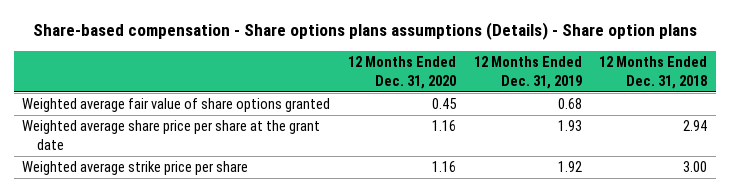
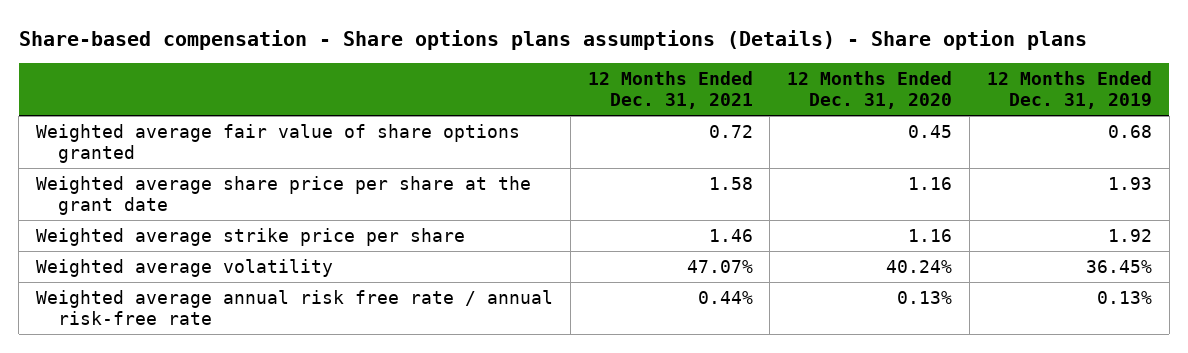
[599,56,708,89] 12 Months Ended Dec. 31, 2018 -> none
none -> [587,70,753,110] 12 Months Ended Dec. 31, 2021
none -> [36,258,334,277] Weighted average volatility
none -> [36,289,554,326] Weighted average annual risk free rate / annual risk-free rate

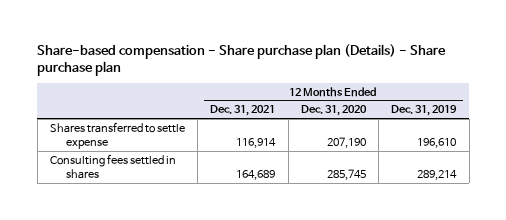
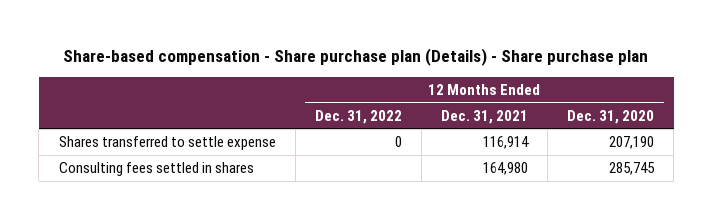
[391,105,458,117] Dec. 31, 2019 -> none
none -> [314,109,402,124] Dec. 31, 2022
[236,169,276,180] 164,689 -> [482,162,528,176] 164,980

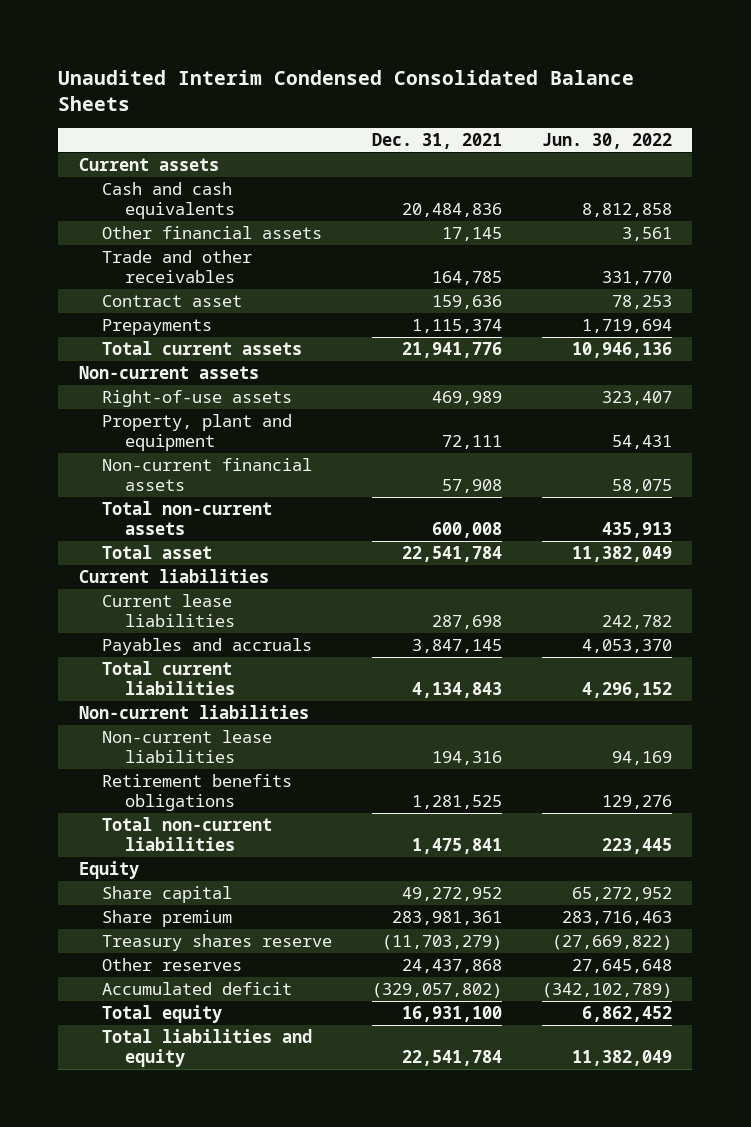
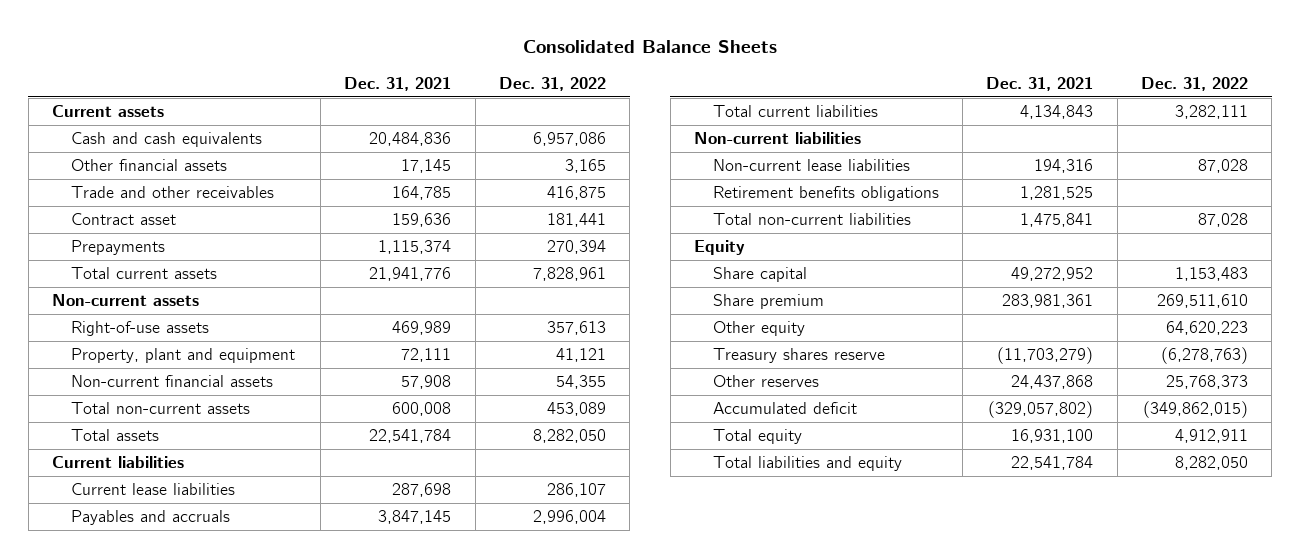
[58,69,635,111] Unaudited Interim Condensed Consolidated Balance Sheets -> [522,40,777,54] Consolidated Balance Sheets
[542,133,673,150] Jun. 30, 2022 -> none
none -> [498,76,606,91] Dec. 31, 2022
[101,545,212,560] Total asset -> [70,429,159,442] Total assets
none -> [712,321,805,337] Other equity

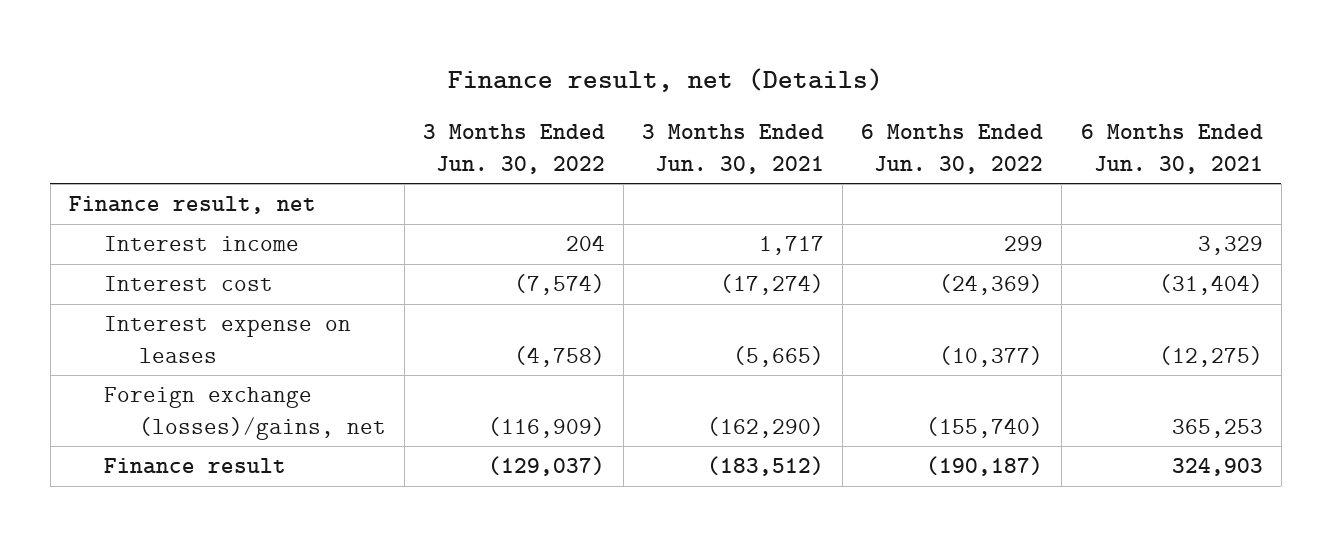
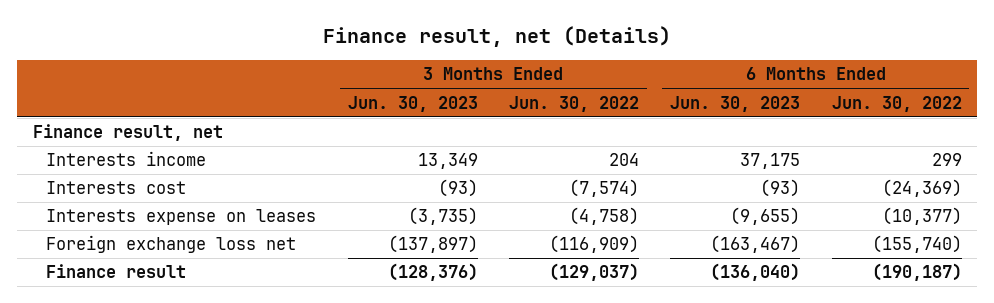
[642,124,825,174] 3 Months Ended Jun. 30, 2021 -> none
[1080,124,1263,174] 6 Months Ended Jun. 30, 2021 -> none
none -> [347,95,478,112] Jun. 30, 2023
none -> [670,95,801,112] Jun. 30, 2023
[103,236,299,252] Interest income -> [46,151,207,167] Interests income
[103,276,273,292] Interest cost -> [46,181,187,195] Interests cost
[103,316,351,363] Interest expense on leases -> [46,209,317,226] Interests expense on leases
[103,387,387,440] Foreign exchange (losses)/gains, net -> [46,235,297,254] Foreign exchange loss net

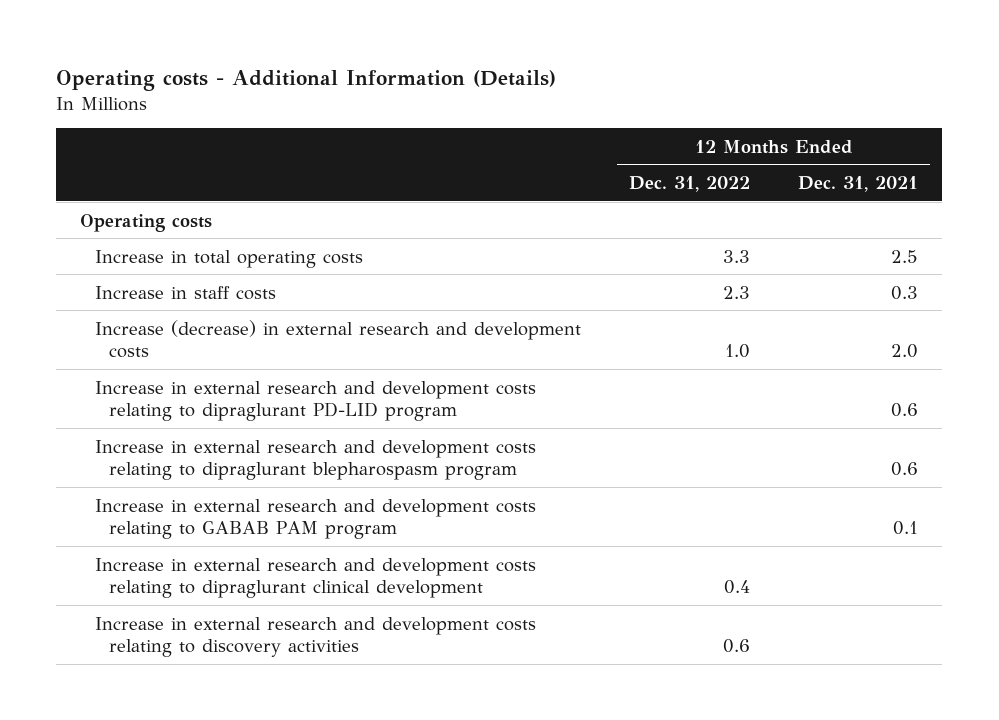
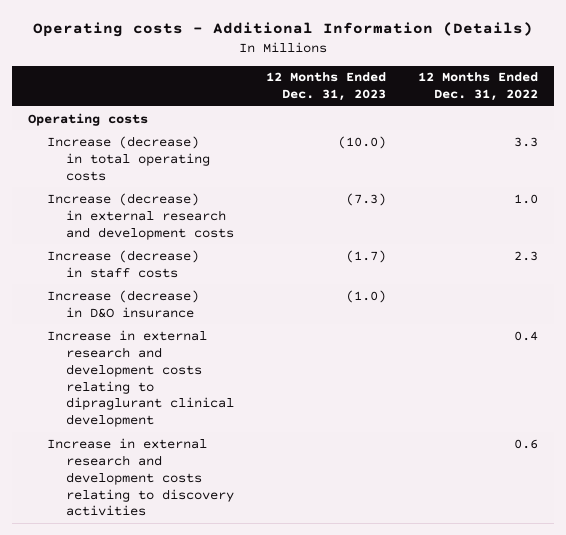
[798,175,919,192] Dec. 31, 2021 -> none
none -> [266,72,387,102] 12 Months Ended Dec. 31, 2023
[94,285,276,300] Increase in staff costs -> none
[94,249,363,268] Increase in total operating costs -> [46,135,211,181] Increase (decrease) in total operating costs
[94,380,536,422] Increase in external research and development costs relating to dipraglurant PD-LID program -> none
[94,439,536,481] Increase in external research and development costs relating to dipraglurant blepharospasm program -> none
[94,498,536,540] Increase in external research and development costs relating to GABAB PAM program -> none
none -> [46,249,199,278] Increase (decrease) in staff costs
none -> [46,289,199,318] Increase (decrease) in D&O insurance

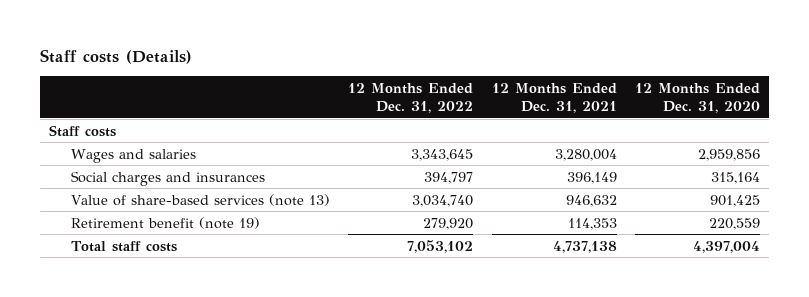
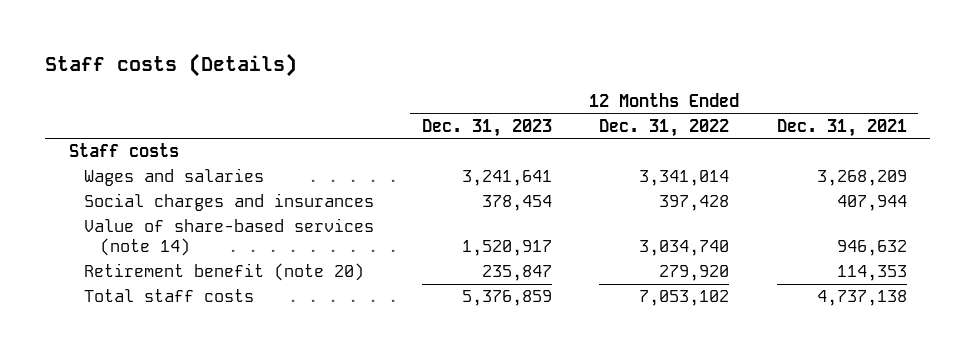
[635,83,761,114] 12 Months Ended Dec. 31, 2020 -> none
none -> [421,118,552,137] Dec. 31, 2023
[411,148,474,161] 3,343,645 -> [639,170,730,187] 3,341,014
[554,148,617,161] 3,280,004 -> [816,170,907,187] 3,268,209
[424,171,474,184] 394,797 -> [659,195,730,212] 397,428
[566,171,617,184] 396,149 -> [836,195,907,212] 407,944
[71,193,331,206] Value of share-based services (note 13) -> [84,218,375,257] Value of share-based services (note 14)
[71,216,261,229] Retirement benefit (note 19) -> [84,263,365,282] Retirement benefit (note 20)

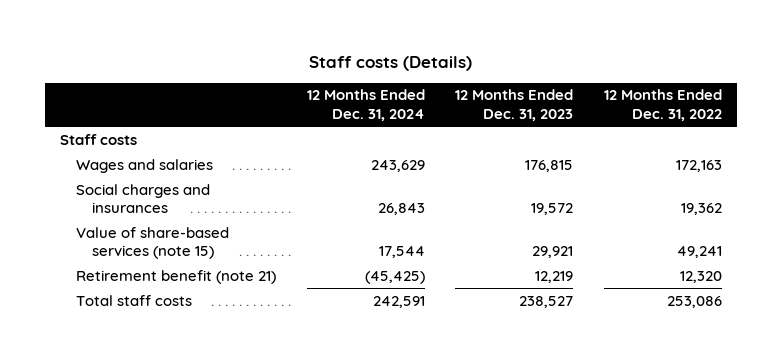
[776,118,907,137] Dec. 31, 2021 -> none
none -> [306,89,425,122] 12 Months Ended Dec. 31, 2024
[461,170,552,187] 3,241,641 -> [525,159,574,172] 176,815
[639,170,730,187] 3,341,014 -> [675,159,722,172] 172,163
[481,195,552,212] 378,454 -> [531,203,574,216] 19,572
[659,195,730,212] 397,428 -> [680,203,722,216] 19,362
[84,218,375,257] Value of share-based services (note 14) -> [76,226,230,260] Value of share-based services (note 15)
[461,240,552,257] 1,520,917 -> [532,246,574,259] 29,921
[639,240,730,257] 3,034,740 -> [676,246,722,259] 49,241
[84,263,365,282] Retirement benefit (note 20) -> [76,269,277,284] Retirement benefit (note 21)
[481,265,552,282] 235,847 -> [535,270,574,283] 12,219
[659,265,730,282] 279,920 -> [679,270,722,283] 12,320
[461,290,552,307] 5,376,859 -> [519,295,574,308] 238,527
[639,290,730,307] 7,053,102 -> [666,295,722,308] 253,086

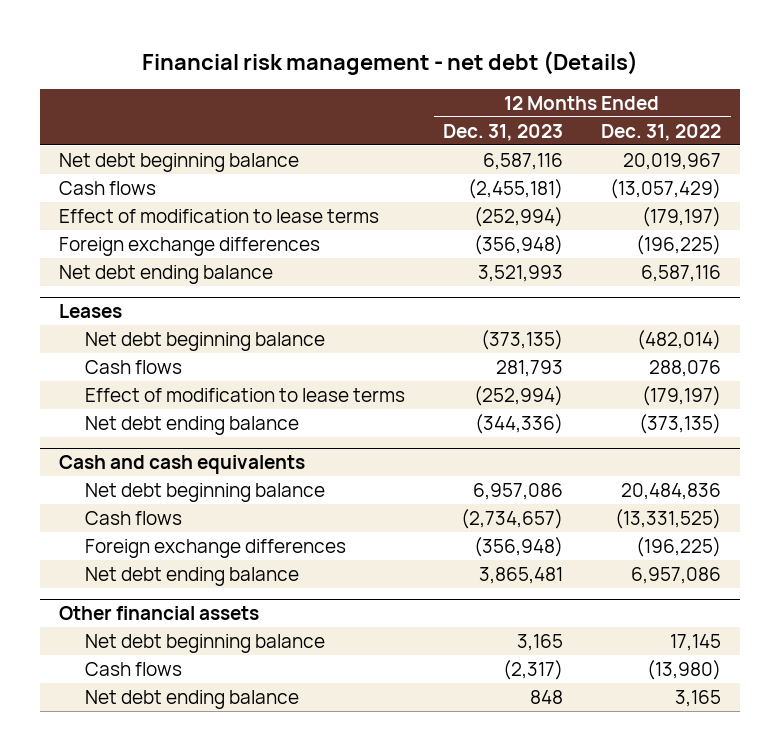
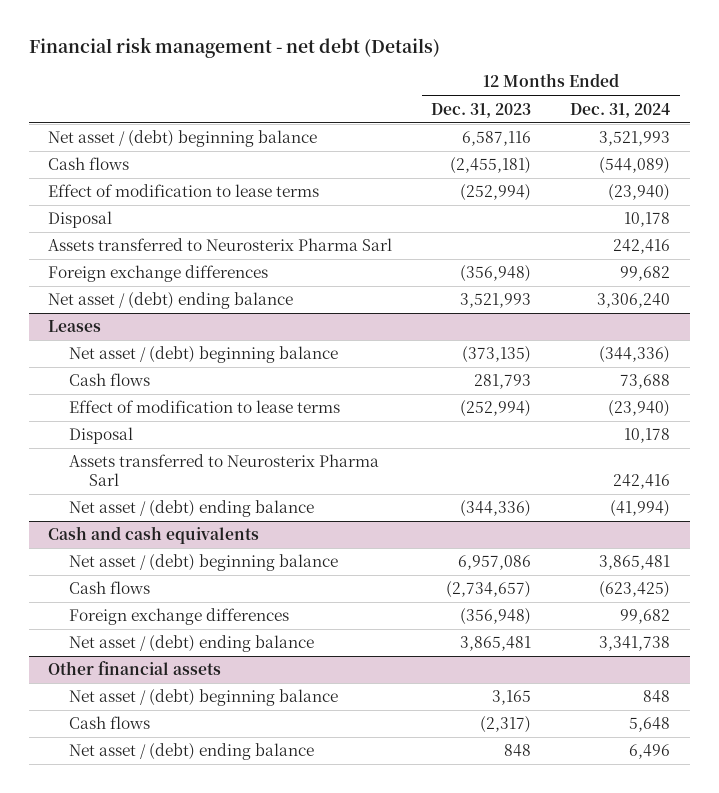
[601,123,722,141] Dec. 31, 2022 -> none
none -> [570,102,671,118] Dec. 31, 2024
[59,152,300,172] Net debt beginning balance -> [48,130,318,148] Net asset / (debt) beginning balance
none -> [48,211,113,229] Disposal
none -> [48,238,393,252] Assets transferred to Neurosterix Pharma Sarl
[59,264,274,284] Net debt ending balance -> [48,292,294,310] Net asset / (debt) ending balance
[84,331,325,351] Net debt beginning balance -> [68,346,338,364] Net asset / (debt) beginning balance
none -> [68,427,133,445] Disposal
none -> [68,454,379,486] Assets transferred to Neurosterix Pharma Sarl
[84,415,299,435] Net debt ending balance -> [68,500,314,518] Net asset / (debt) ending balance
[84,482,325,502] Net debt beginning balance -> [68,554,338,572] Net asset / (debt) beginning balance
[84,566,299,586] Net debt ending balance -> [68,635,314,653] Net asset / (debt) ending balance
[84,633,325,653] Net debt beginning balance -> [68,689,338,707] Net asset / (debt) beginning balance
[84,689,299,709] Net debt ending balance -> [68,743,314,761] Net asset / (debt) ending balance

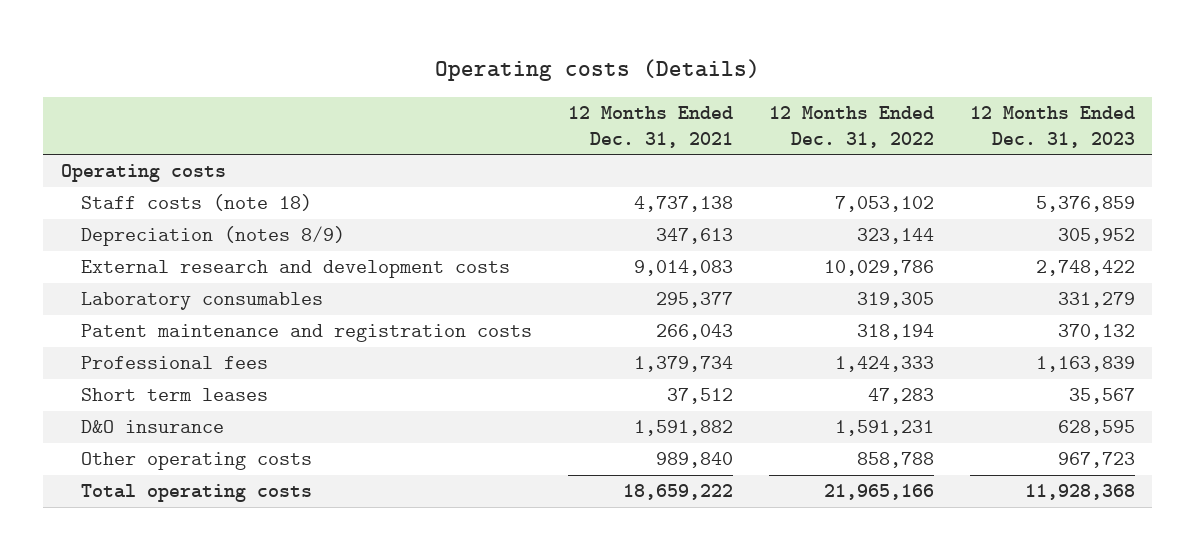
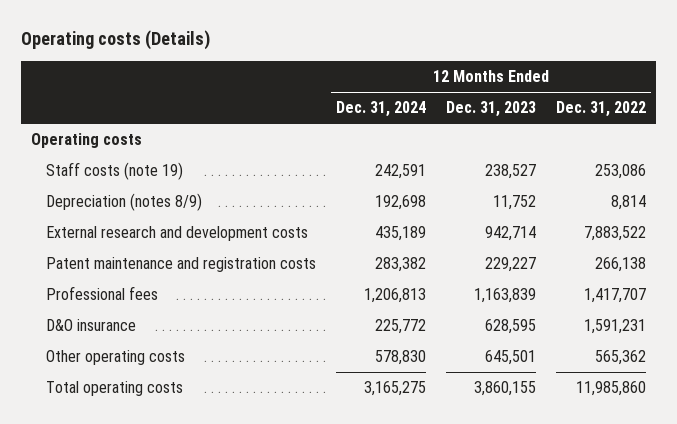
[567,106,733,148] 12 Months Ended Dec. 31, 2021 -> none
none -> [336,101,427,118] Dec. 31, 2024
[81,292,324,311] Laboratory consumables -> none
[81,388,269,402] Short term leases -> none
[81,194,313,212] Staff costs (note 18) -> [46,162,184,181] Staff costs (note 19)
[834,196,934,213] 7,053,102 -> [594,164,646,180] 253,086
[1035,196,1135,213] 5,376,859 -> [485,164,537,180] 238,527
[856,228,934,245] 323,144 -> [610,195,646,211] 8,814
[1057,228,1135,245] 305,952 -> [493,195,537,211] 11,752
[823,260,934,277] 10,029,786 -> [583,226,646,242] 7,883,522
[1035,260,1135,277] 2,748,422 -> [485,226,537,242] 942,714
[856,324,934,341] 318,194 -> [594,257,646,273] 266,138
[1057,324,1135,341] 370,132 -> [485,257,537,273] 229,227
[834,356,934,373] 1,424,333 -> [583,288,646,304] 1,417,707
[856,452,934,469] 858,788 -> [594,350,646,366] 565,362
[1057,452,1135,469] 967,723 -> [485,350,537,366] 645,501
[823,484,934,501] 21,965,166 -> [575,381,646,397] 11,985,860
[1024,484,1135,501] 11,928,368 -> [474,381,537,397] 3,860,155

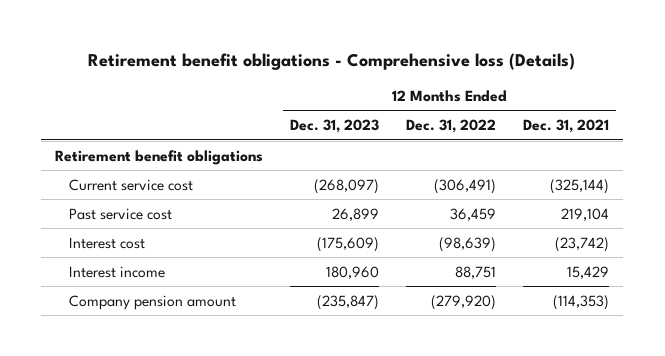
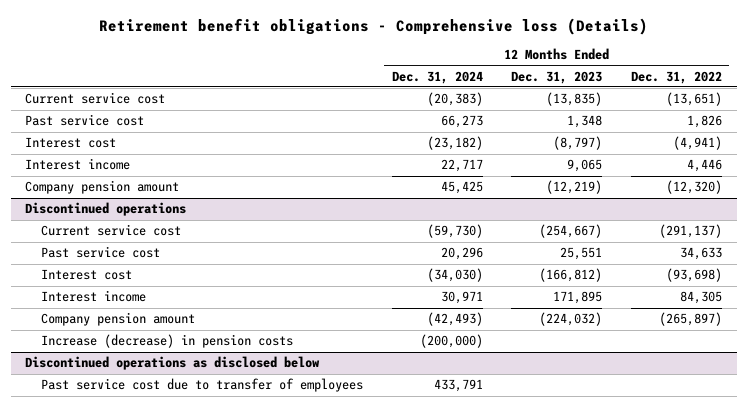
[523,119,610,134] Dec. 31, 2021 -> none
none -> [391,70,483,84] Dec. 31, 2024
[55,149,264,165] Retirement benefit obligations -> none
[314,178,380,194] (268,097) -> [546,92,603,107] (13,835)
[434,178,497,194] (306,491) -> [666,92,723,107] (13,651)
[332,207,380,221] 26,899 -> [567,115,603,129] 1,348
[450,207,497,221] 36,459 -> [687,115,723,129] 1,826
[317,236,380,252] (175,609) -> [553,136,603,151] (8,797)
[439,236,497,252] (98,639) -> [673,136,723,151] (4,941)
[326,265,380,279] 180,960 -> [567,159,603,173] 9,065
[455,265,497,279] 88,751 -> [687,159,723,173] 4,446
[317,294,380,310] (235,847) -> [546,180,603,195] (12,219)
[431,294,497,310] (279,920) -> [666,180,723,195] (12,320)
none -> [25,202,187,217] Discontinued operations
none -> [40,224,181,237] Current service cost
none -> [40,246,160,259] Past service cost
none -> [40,269,132,281] Interest cost
none -> [40,290,146,303] Interest income
none -> [40,312,195,327] Company pension amount
none -> [40,334,293,349] Increase (decrease) in pension costs
none -> [25,356,321,371] Discontinued operations as disclosed below
none -> [40,378,363,393] Past service cost due to transfer of employees

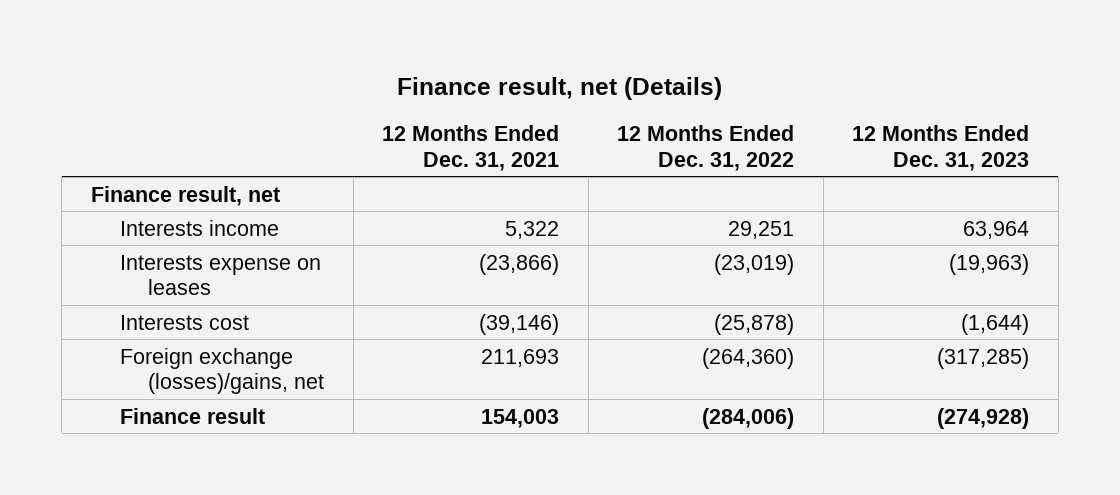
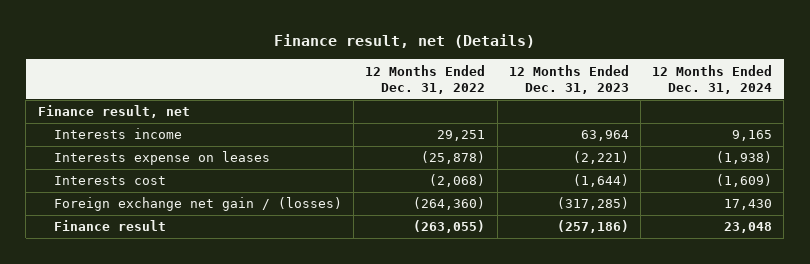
[382,125,560,171] 12 Months Ended Dec. 31, 2021 -> none
none -> [652,64,773,95] 12 Months Ended Dec. 31, 2024
[714,253,795,275] (23,019) -> [421,151,486,165] (25,878)
[949,253,1030,275] (19,963) -> [572,151,629,165] (2,221)
[714,313,795,335] (25,878) -> [429,174,486,188] (2,068)
[119,347,325,395] Foreign exchange (losses)/gains, net -> [53,197,342,212] Foreign exchange net gain / (losses)
[702,407,795,429] (284,006) -> [413,220,486,234] (263,055)
[937,407,1030,429] (274,928) -> [556,220,629,234] (257,186)

